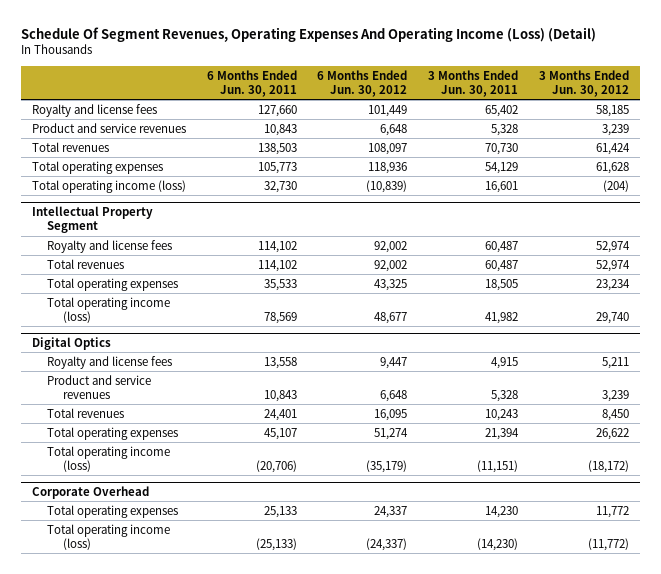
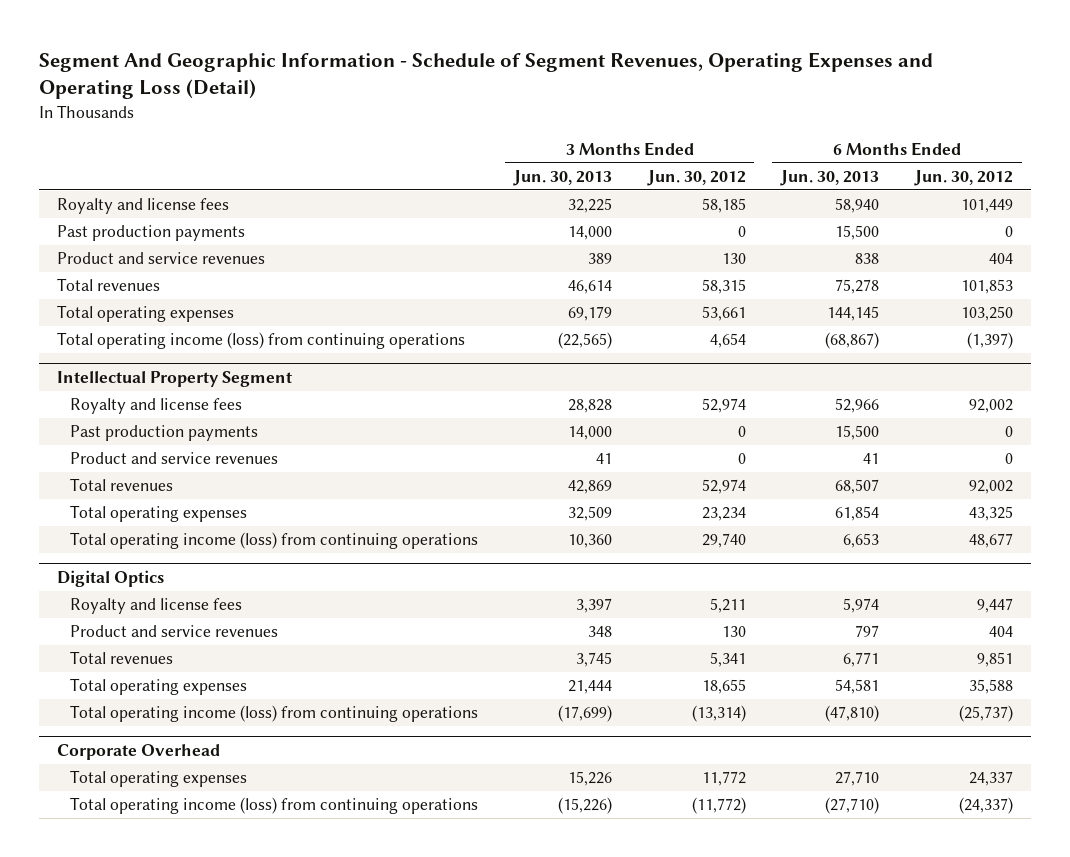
[21,26,597,42] Schedule Of Segment Revenues, Operating Expenses And Operating Income (Loss) (Detail) -> [39,51,934,100] Segment And Geographic Information - Schedule of Segment Revenues, Operating Expenses and Operating Loss (Detail)
[206,69,297,97] 6 Months Ended Jun. 30, 2011 -> none
[428,69,519,97] 3 Months Ended Jun. 30, 2011 -> none
none -> [512,169,612,186] Jun. 30, 2013
none -> [780,169,880,186] Jun. 30, 2013
none -> [57,225,246,242] Past production payments
[380,123,408,136] 6,648 -> [988,253,1013,265] 404
[602,123,630,136] 3,239 -> [721,253,746,265] 130
[368,142,408,155] 108,097 -> [960,279,1013,295] 101,853
[596,142,631,155] 61,424 -> [701,279,746,295] 58,315
[368,161,408,174] 118,936 -> [960,306,1013,322] 103,250
[596,161,630,174] 61,628 -> [701,306,746,322] 53,661
[31,179,186,193] Total operating income (loss) -> [57,332,466,350] Total operating income (loss) from continuing operations
[366,179,408,193] (10,839) -> [966,332,1013,350] (1,397)
[603,179,630,192] (204) -> [709,333,746,349] 4,654
none -> [70,425,259,442] Past production payments
none -> [70,452,279,465] Product and service revenues
[47,296,171,323] Total operating income (loss) -> [70,532,479,550] Total operating income (loss) from continuing operations
[380,389,408,402] 6,648 -> [988,626,1013,638] 404
[602,389,630,402] 3,239 -> [721,626,746,638] 130
[374,408,408,421] 16,095 -> [976,652,1013,668] 9,851
[602,408,630,421] 8,450 -> [709,652,746,668] 5,341
[374,427,409,440] 51,274 -> [968,679,1013,695] 35,588
[596,427,630,440] 26,622 -> [701,679,746,695] 18,655
[47,445,171,472] Total operating income (loss) -> [70,705,479,723] Total operating income (loss) from continuing operations
[366,459,408,473] (35,179) -> [958,705,1013,723] (25,737)
[588,459,630,473] (18,172) -> [691,705,746,723] (13,314)
[47,523,171,550] Total operating income (loss) -> [70,797,479,815] Total operating income (loss) from continuing operations

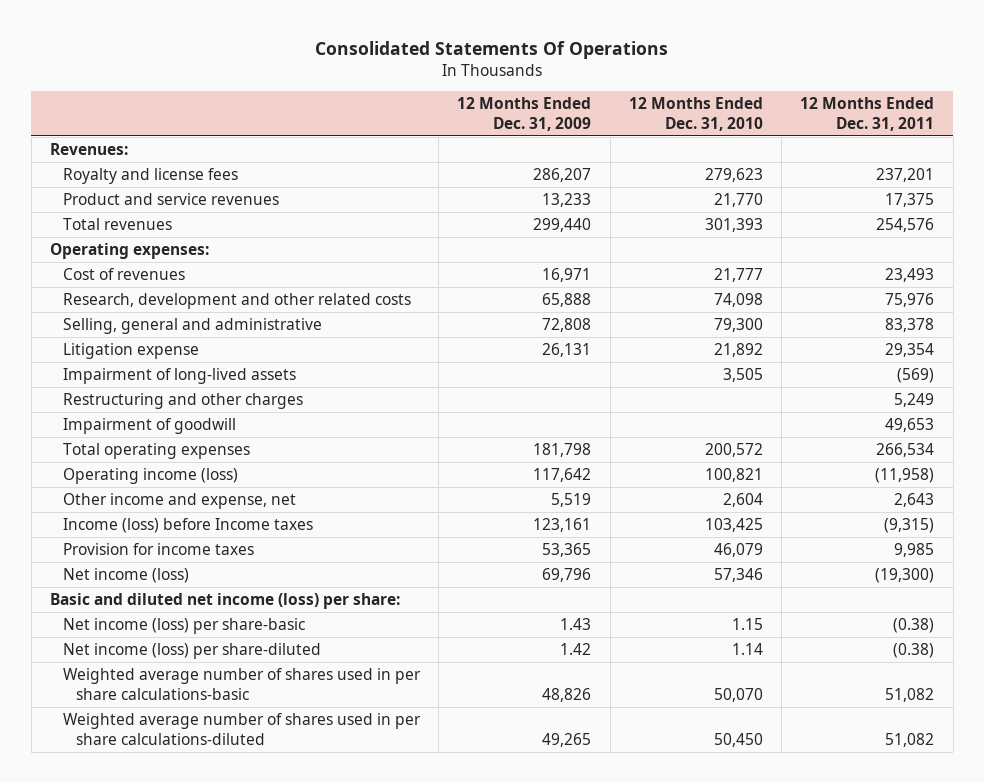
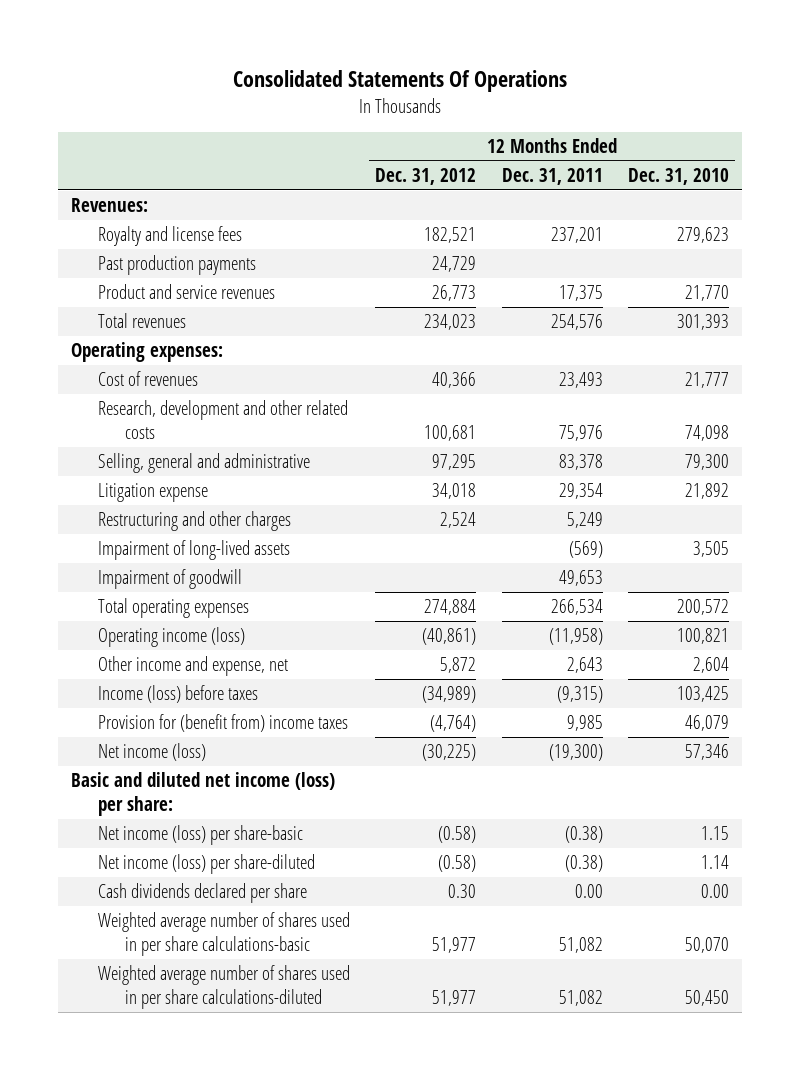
[457,97,592,131] 12 Months Ended Dec. 31, 2009 -> none
none -> [375,167,477,185] Dec. 31, 2012
none -> [98,255,257,276] Past production payments
[62,368,296,385] Impairment of long-lived assets -> [98,540,291,561] Impairment of long-lived assets
[62,518,313,534] Income (loss) before Income taxes -> [98,685,259,704] Income (loss) before taxes
[62,543,254,556] Provision for income taxes -> [98,714,349,733] Provision for (benefit from) income taxes
none -> [98,883,308,904] Cash dividends declared per share

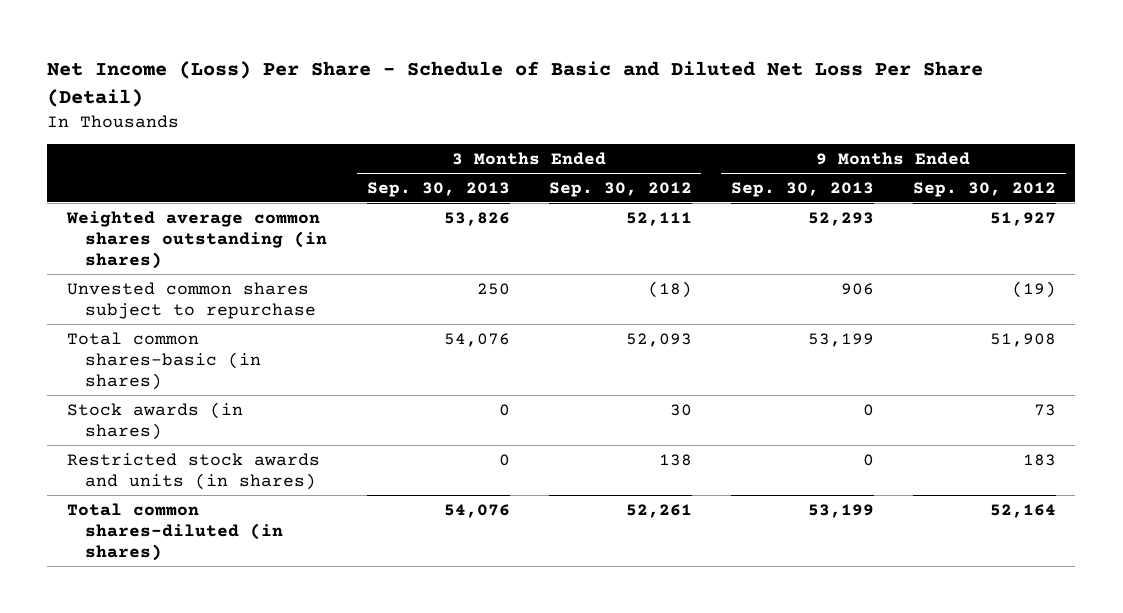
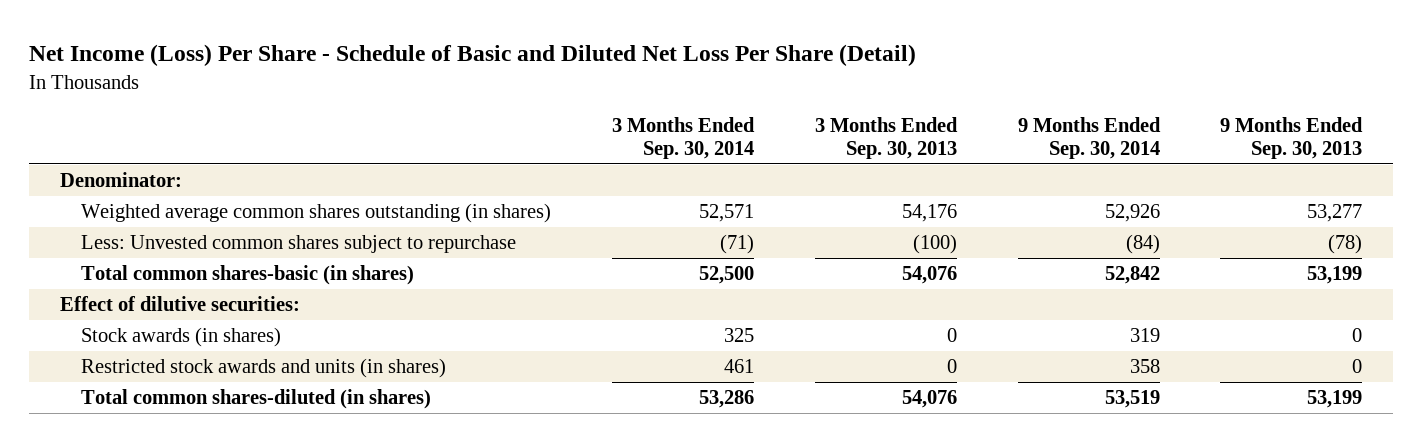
[548,181,692,197] Sep. 30, 2012 -> none
[912,181,1056,197] Sep. 30, 2012 -> none
none -> [612,116,756,160] 3 Months Ended Sep. 30, 2014
none -> [1017,116,1161,160] 9 Months Ended Sep. 30, 2014
none -> [59,171,182,187] Denominator:
[443,211,510,226] 53,826 -> [901,203,957,222] 54,176
[807,211,874,226] 52,293 -> [1307,203,1363,222] 53,277
[66,281,317,319] Unvested common shares subject to repurchase -> [81,234,517,253] Less: Unvested common shares subject to repurchase
[476,282,510,295] 250 -> [912,233,957,254] (100)
[840,282,874,295] 906 -> [1328,233,1363,254] (78)
none -> [59,295,300,311] Effect of dilutive securities:

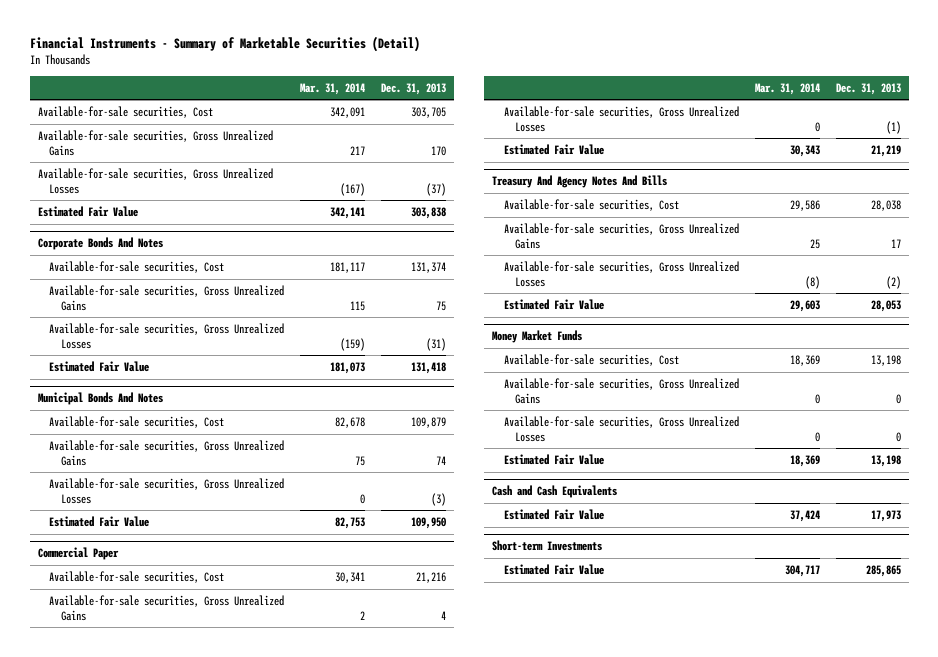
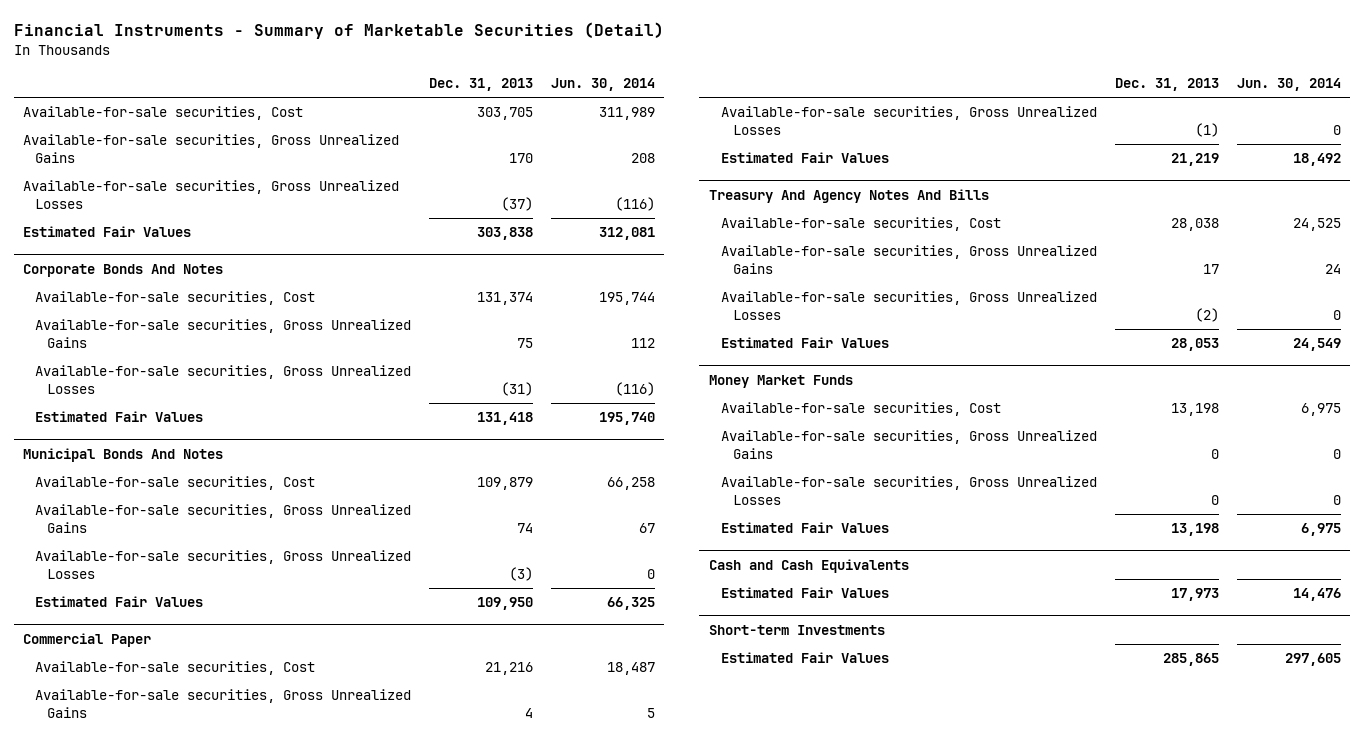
[300,82,366,95] Mar. 31, 2014 -> none
none -> [551,78,656,92] Jun. 30, 2014
[37,205,138,217] Estimated Fair Value -> [23,226,192,238] Estimated Fair Values
[49,360,150,372] Estimated Fair Value -> [35,411,204,423] Estimated Fair Values
[49,515,150,527] Estimated Fair Value -> [35,596,204,608] Estimated Fair Values
[503,143,604,155] Estimated Fair Value -> [720,152,889,164] Estimated Fair Values
[503,298,604,310] Estimated Fair Value -> [720,337,889,349] Estimated Fair Values
[503,453,604,465] Estimated Fair Value -> [720,522,889,534] Estimated Fair Values
[503,508,604,520] Estimated Fair Value -> [720,587,889,599] Estimated Fair Values
[503,563,604,575] Estimated Fair Value -> [720,652,889,664] Estimated Fair Values

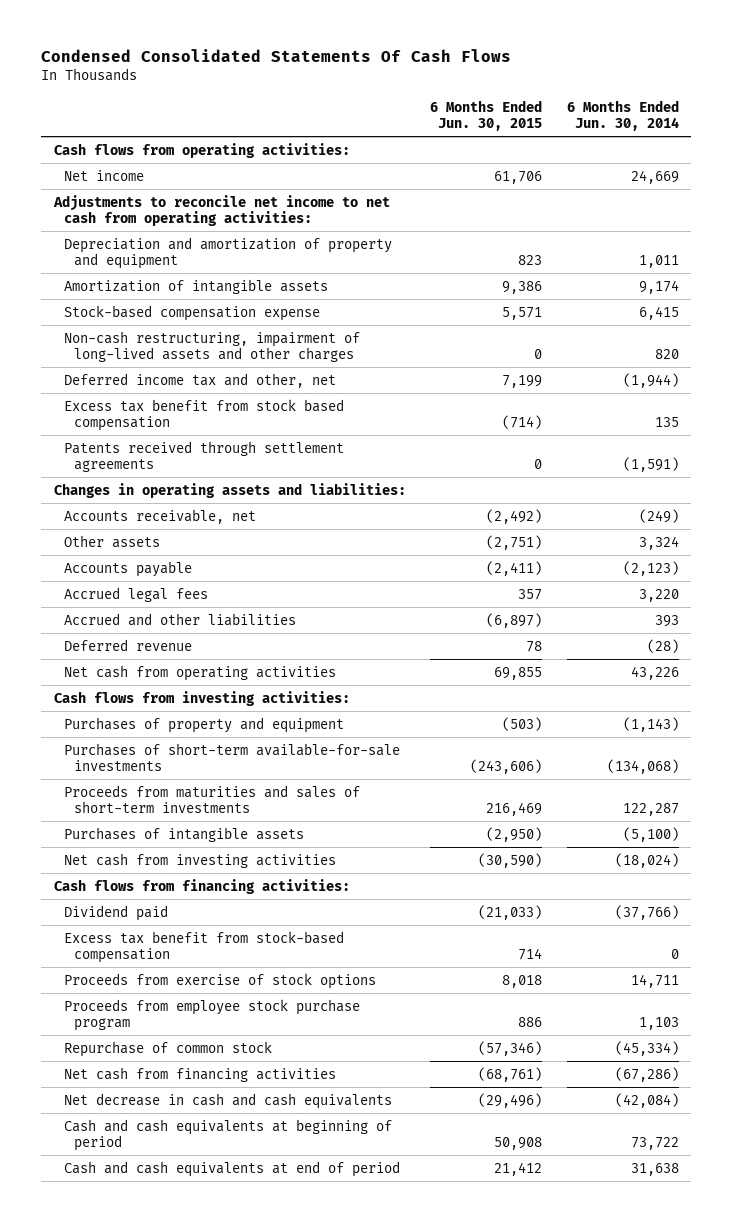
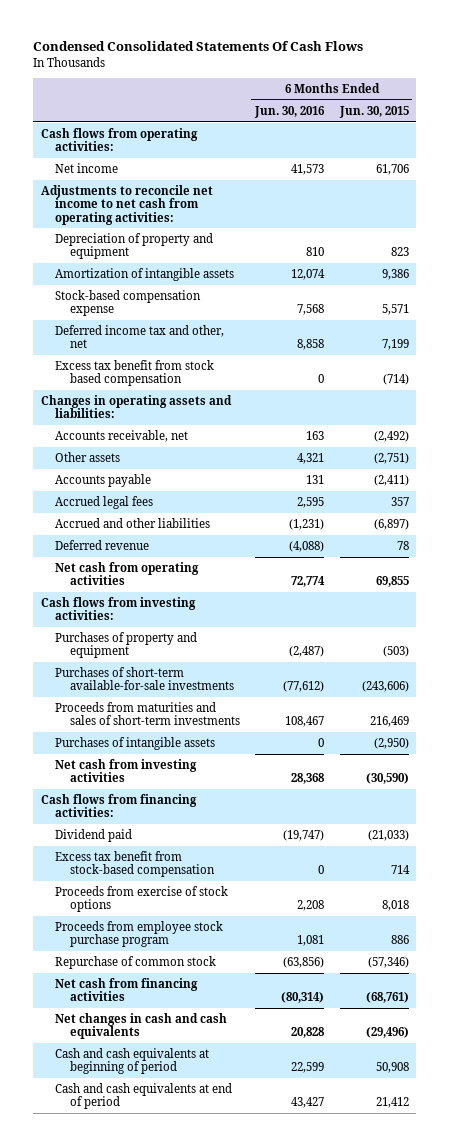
[566,99,679,132] 6 Months Ended Jun. 30, 2014 -> none
none -> [254,105,326,118] Jun. 30, 2016
[63,236,392,270] Depreciation and amortization of property and equipment -> [55,232,214,260] Depreciation of property and equipment
[63,330,360,363] Non-cash restructuring, impairment of long-lived assets and other charges -> none
[63,440,344,473] Patents received through settlement agreements -> none
[63,1092,392,1109] Net decrease in cash and cash equivalents -> [55,1012,228,1040] Net changes in cash and cash equivalents

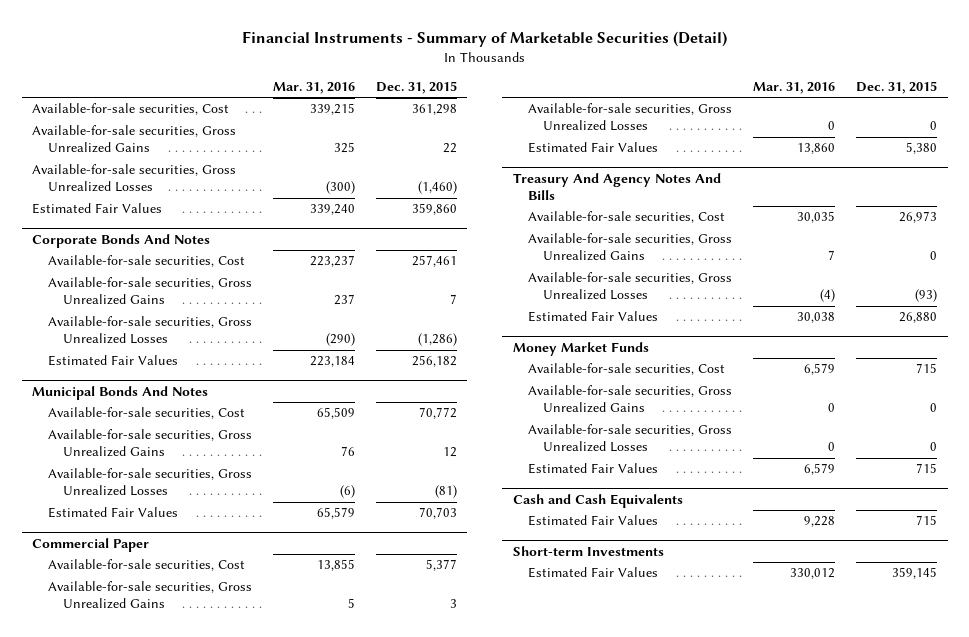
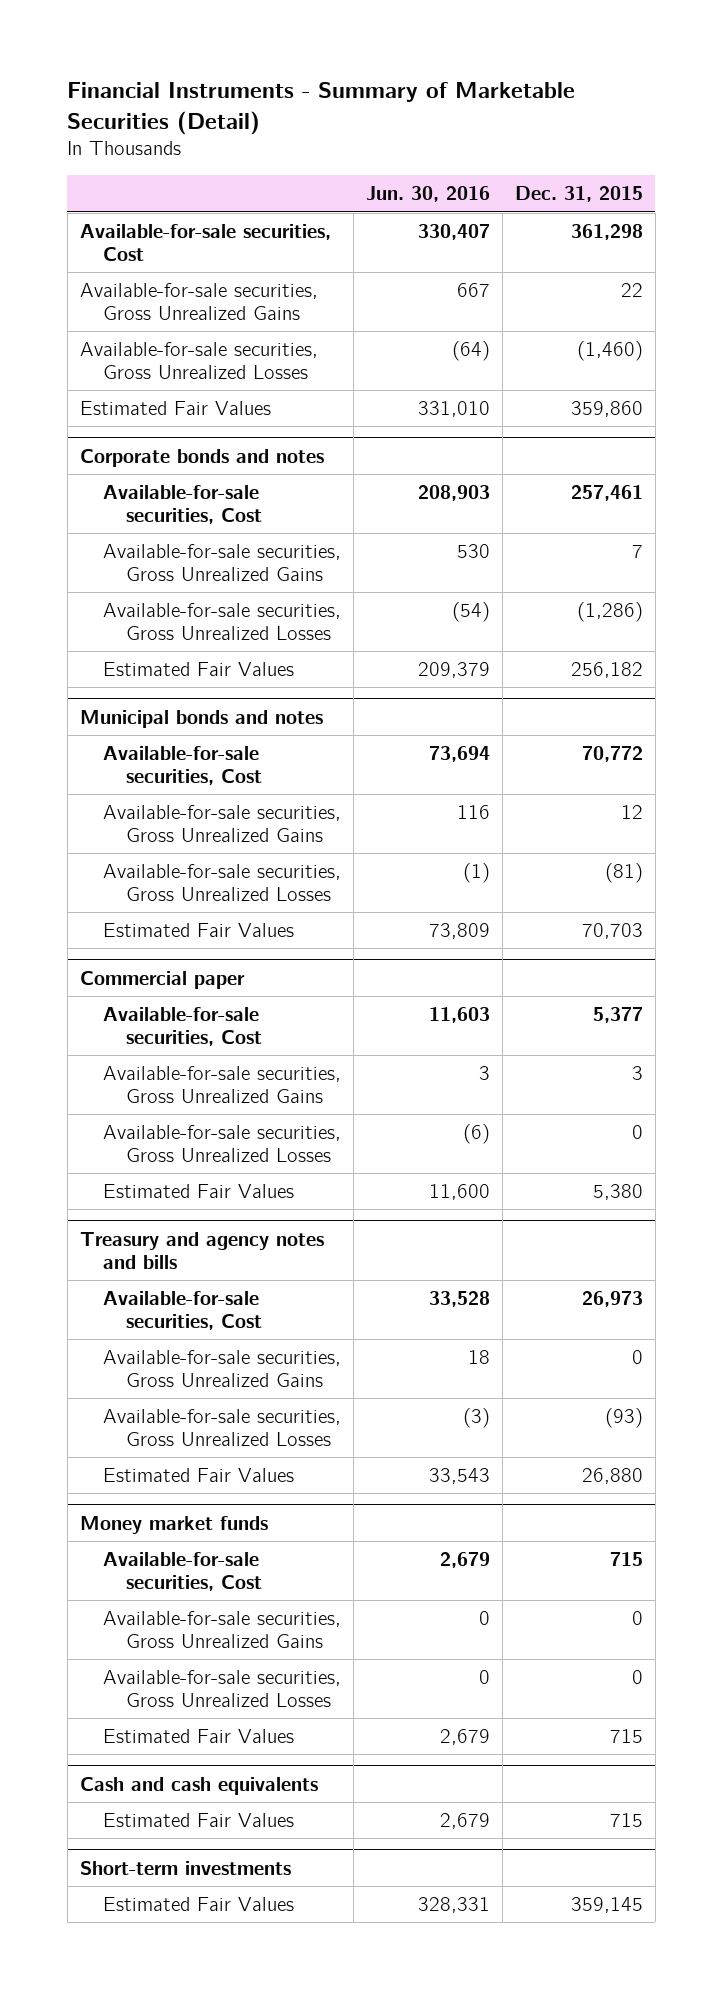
[272,82,355,95] Mar. 31, 2016 -> none
none -> [365,186,490,203] Jun. 30, 2016
[32,233,211,248] Corporate Bonds And Notes -> [79,448,324,467] Corporate bonds and notes
[32,385,209,400] Municipal Bonds And Notes -> [79,709,323,728] Municipal bonds and notes
[32,537,150,552] Commercial Paper -> [79,970,245,989] Commercial paper
[512,172,721,201] Treasury And Agency Notes And Bills -> [79,1231,324,1269] Treasury and agency notes and bills
[512,341,649,356] Money Market Funds -> [79,1515,268,1534] Money market funds
[512,493,683,508] Cash and Cash Equivalents -> [79,1776,318,1795] Cash and cash equivalents
[512,545,664,556] Short-term Investments -> [79,1860,291,1875] Short-term investments

